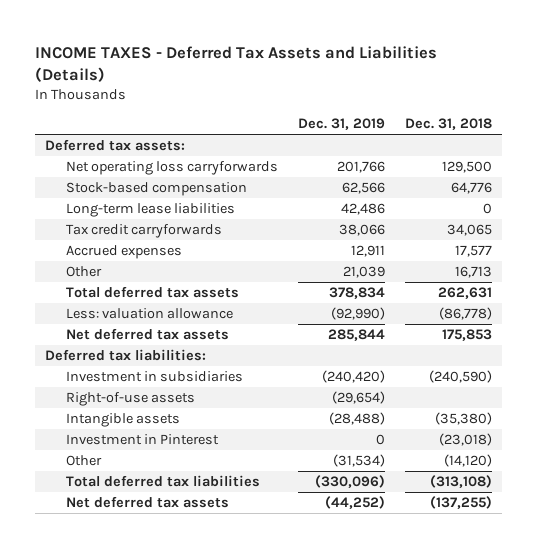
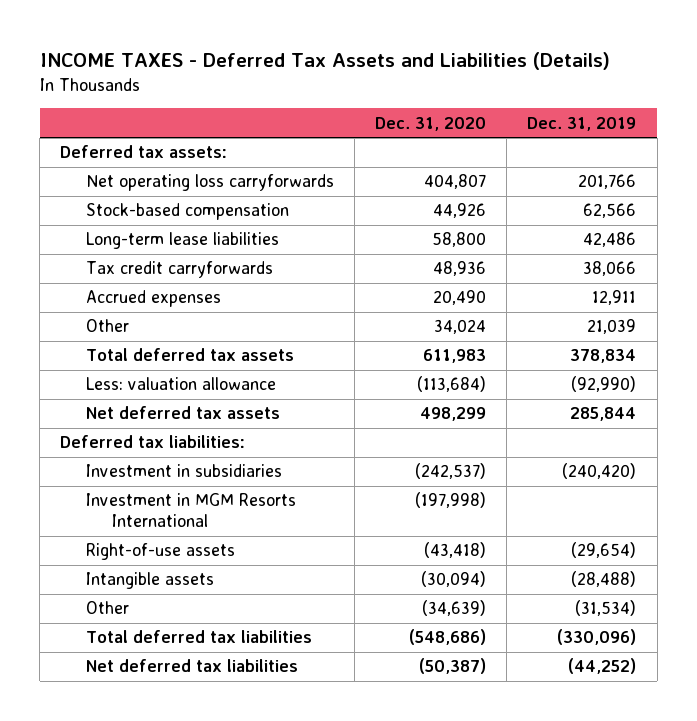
[405,118,493,131] Dec. 31, 2018 -> none
none -> [375,116,487,131] Dec. 31, 2020
none -> [85,493,296,528] Investment in MGM Resorts International
[66,433,220,445] Investment in Pinterest -> none
[66,495,230,508] Net deferred tax assets -> [85,659,298,673] Net deferred tax liabilities

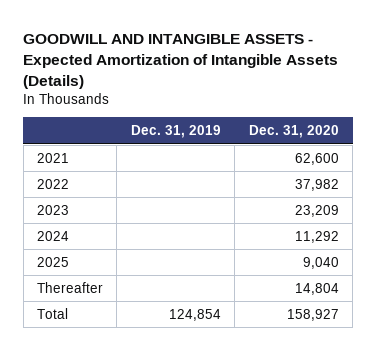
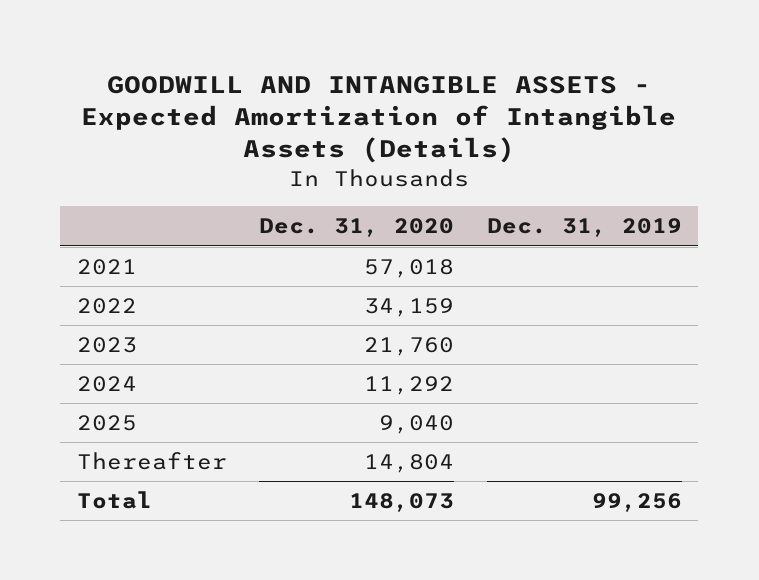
[294,152,339,165] 62,600 -> [364,258,455,278] 57,018
[294,178,339,191] 37,982 -> [364,297,455,317] 34,159
[294,204,339,217] 23,209 -> [364,336,455,356] 21,760
[168,308,221,321] 124,854 -> [591,492,682,512] 99,256
[286,308,339,321] 158,927 -> [349,492,455,512] 148,073

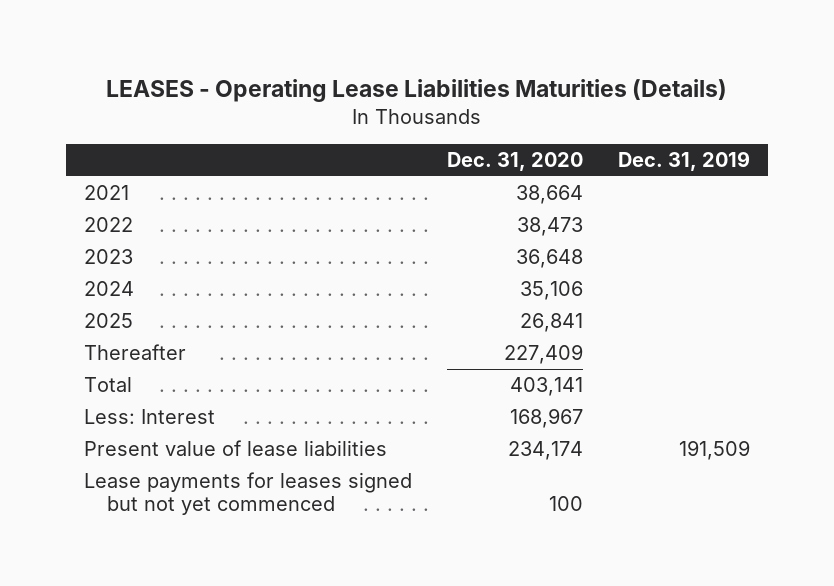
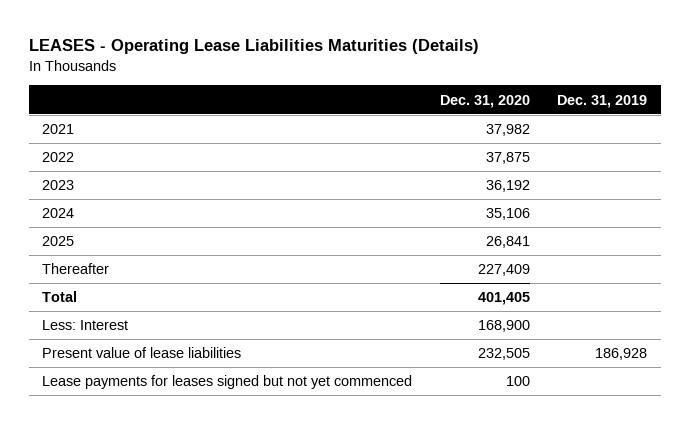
[515,185,583,205] 38,664 -> [485,124,530,137] 37,982
[516,217,583,237] 38,473 -> [485,152,530,165] 37,875
[515,249,583,269] 36,648 -> [485,180,530,193] 36,192
[509,377,583,397] 403,141 -> [477,292,530,306] 401,405
[509,408,583,429] 168,967 -> [477,320,530,333] 168,900
[507,441,583,461] 234,174 -> [477,348,530,361] 232,505
[679,440,751,461] 191,509 -> [595,348,648,361] 186,928

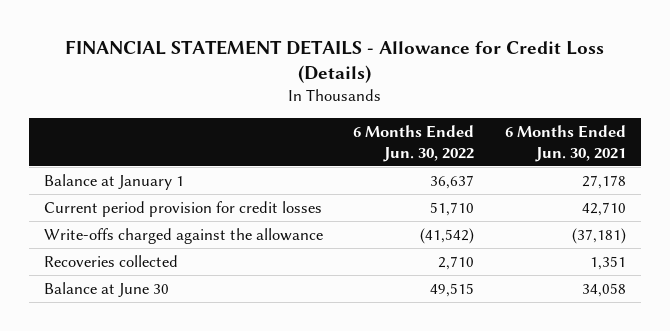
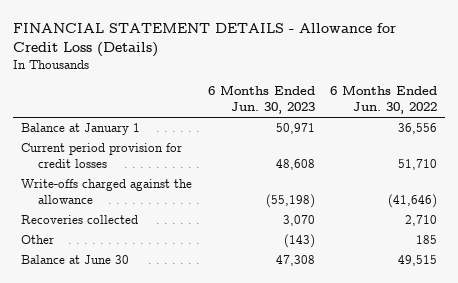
[504,124,626,162] 6 Months Ended Jun. 30, 2021 -> none
none -> [207,85,315,115] 6 Months Ended Jun. 30, 2023
[430,175,475,190] 36,637 -> [397,123,437,135] 36,556
[420,228,475,245] (41,542) -> [387,194,437,209] (41,646)
none -> [21,235,55,245] Other

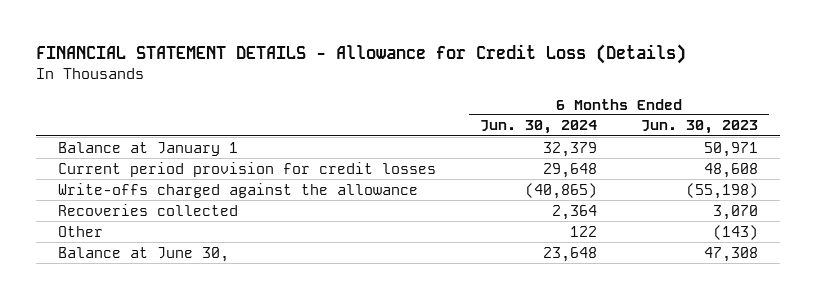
[329,85,437,115] 6 Months Ended Jun. 30, 2022 -> none
none -> [479,120,597,135] Jun. 30, 2024
[21,255,130,265] Balance at June 30 -> [58,246,230,262] Balance at June 30,

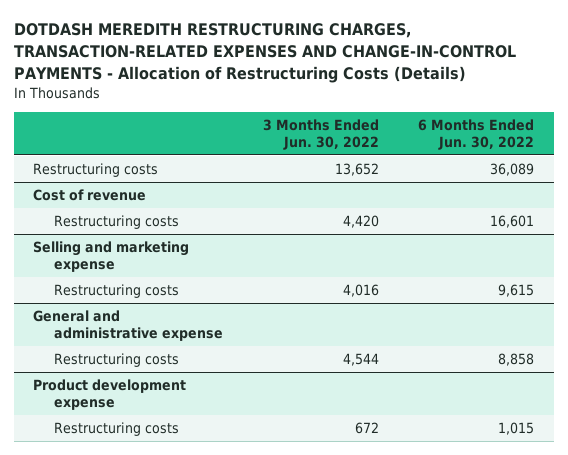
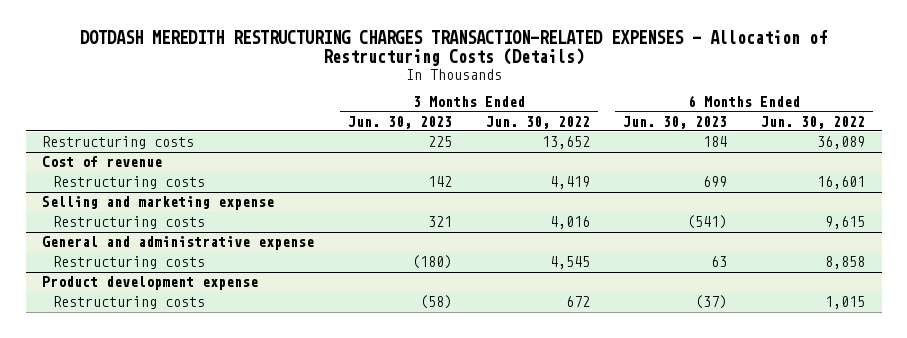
[13,23,516,83] DOTDASH MEREDITH RESTRUCTURING CHARGES, TRANSACTION-RELATED EXPENSES AND CHANGE-IN-CONTROL PAYMENTS - Allocation of Restructuring Costs (Details) -> [79,30,827,67] DOTDASH MEREDITH RESTRUCTURING CHARGES TRANSACTION-RELATED EXPENSES - Allocation of Restructuring Costs (Details)
none -> [348,115,453,129] Jun. 30, 2023
none -> [623,115,728,129] Jun. 30, 2023
[342,215,379,229] 4,420 -> [549,176,590,190] 4,419
[342,353,379,367] 4,544 -> [549,256,590,270] 4,545

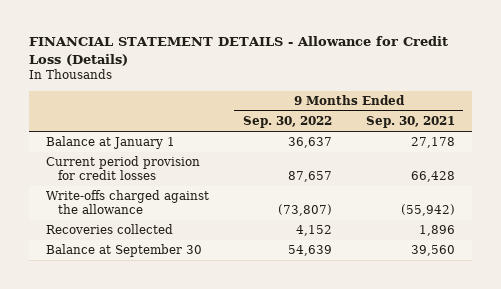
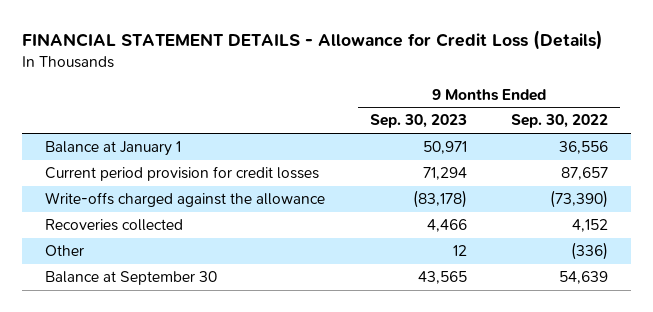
[365,116,455,129] Sep. 30, 2021 -> none
none -> [369,114,467,129] Sep. 30, 2023
[287,137,332,149] 36,637 -> [559,140,609,154] 36,556
[277,203,332,216] (73,807) -> [550,189,609,208] (73,390)
none -> [44,244,84,256] Other

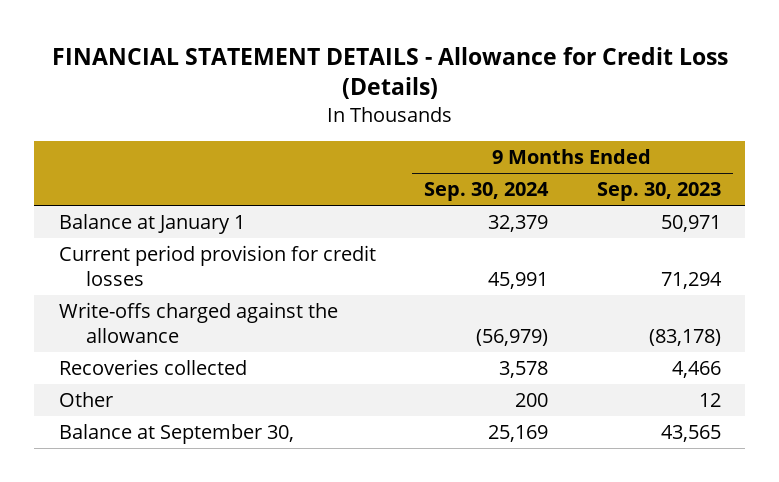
[511,114,609,129] Sep. 30, 2022 -> none
none -> [424,182,550,202] Sep. 30, 2024
[44,270,217,285] Balance at September 30 -> [58,423,294,444] Balance at September 30,

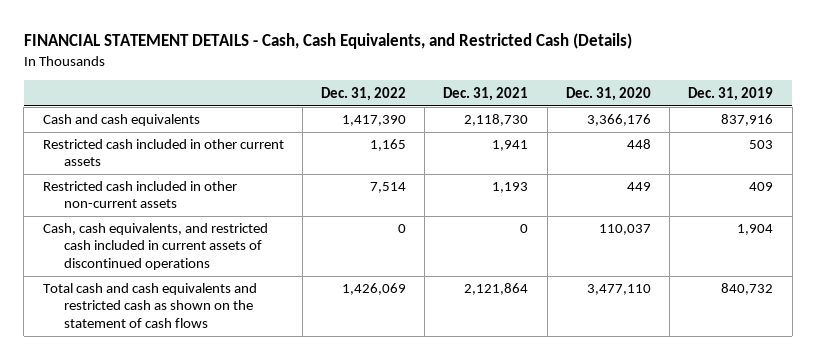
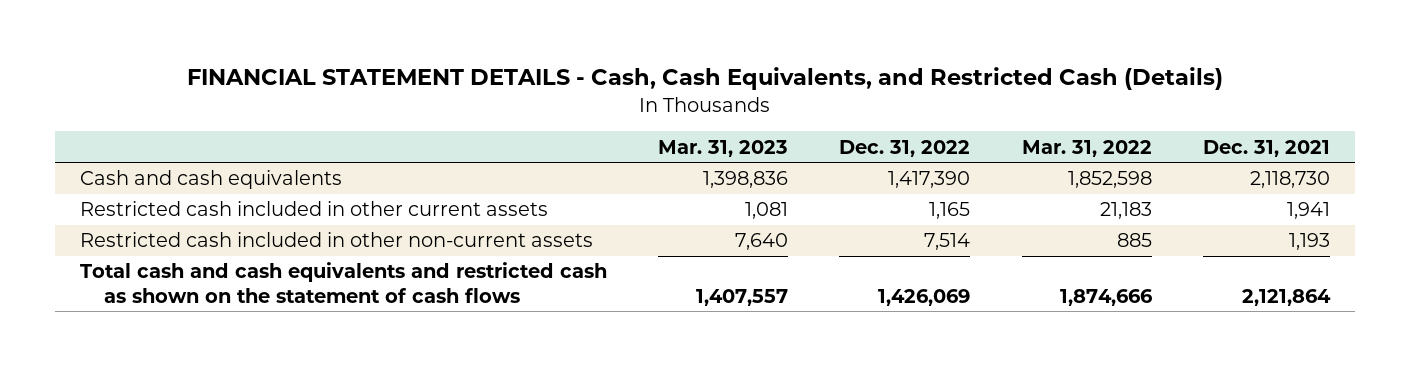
[565,86,651,101] Dec. 31, 2020 -> none
[688,86,774,101] Dec. 31, 2019 -> none
none -> [658,139,789,157] Mar. 31, 2023
none -> [1021,139,1152,157] Mar. 31, 2022
[42,223,268,270] Cash, cash equivalents, and restricted cash included in current assets of discontinued operations -> none

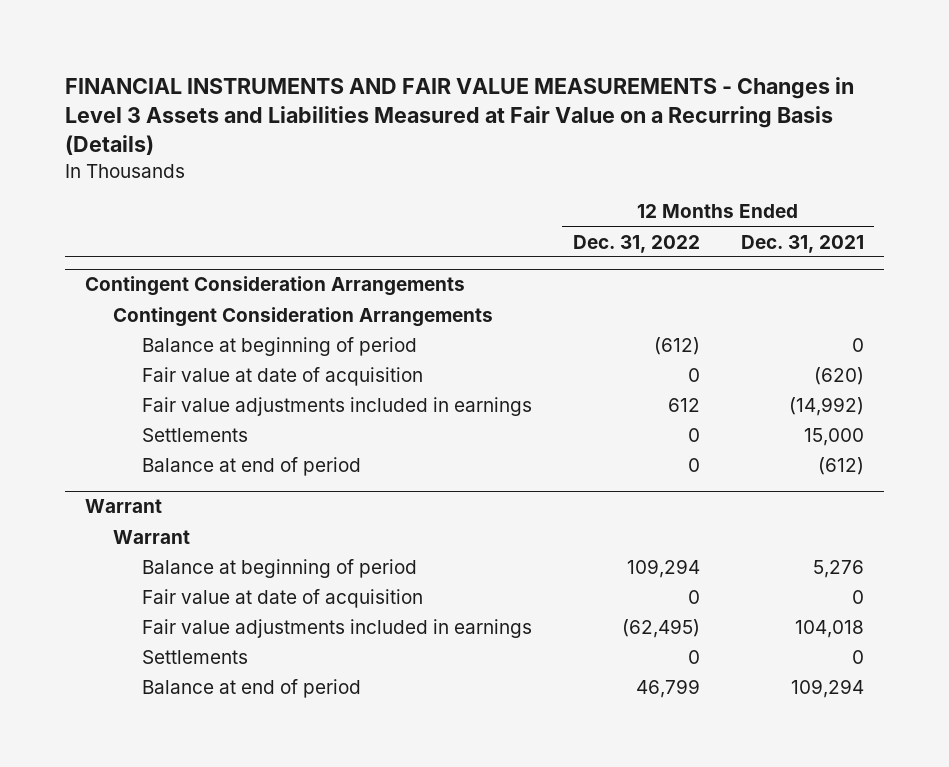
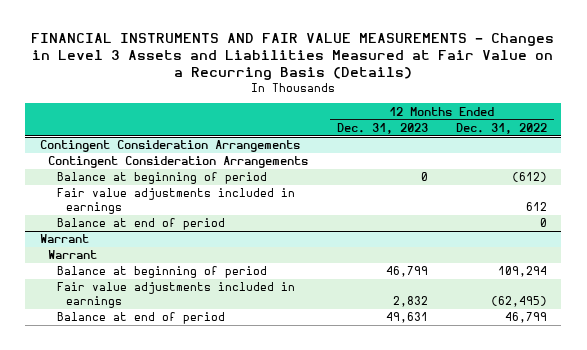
[740,234,864,253] Dec. 31, 2021 -> none
none -> [336,122,428,134] Dec. 31, 2023
[141,366,423,386] Fair value at date of acquisition -> none
[141,427,248,442] Settlements -> none
[141,588,423,608] Fair value at date of acquisition -> none
[141,649,248,664] Settlements -> none

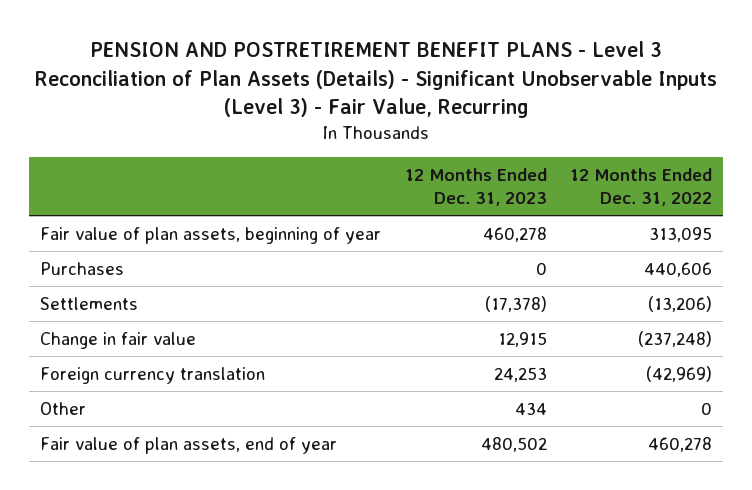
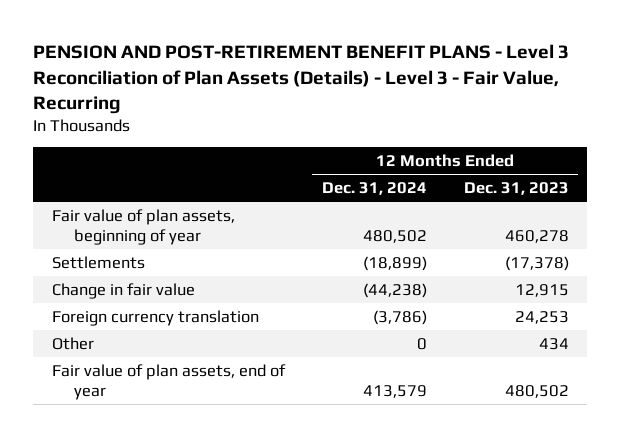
[35,41,718,119] PENSION AND POSTRETIREMENT BENEFIT PLANS - Level 3 Reconciliation of Plan Assets (Details) - Significant Unobservable Inputs (Level 3) - Fair Value, Recurring -> [33,44,570,114] PENSION AND POST-RETIREMENT BENEFIT PLANS - Level 3 Reconciliation of Plan Assets (Details) - Level 3 - Fair Value, Recurring
[569,167,712,207] 12 Months Ended Dec. 31, 2022 -> none
none -> [321,181,427,195] Dec. 31, 2024
[40,261,125,275] Purchases -> none

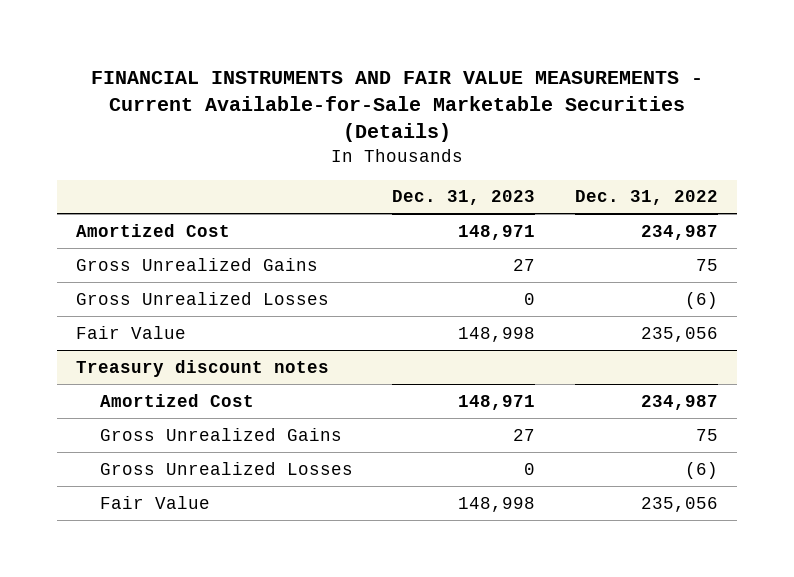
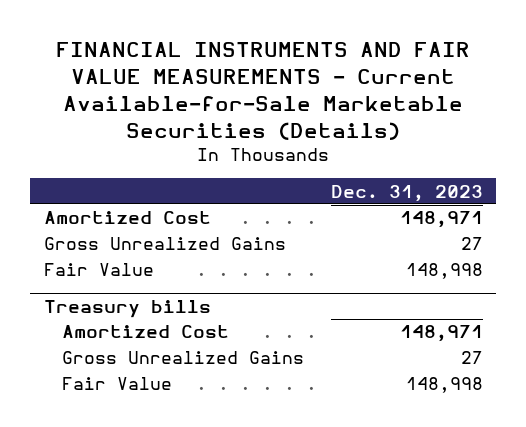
[574,190,718,206] Dec. 31, 2022 -> none
[76,291,330,305] Gross Unrealized Losses -> none
[76,359,330,377] Treasury discount notes -> [43,299,211,318] Treasury bills
[100,461,354,475] Gross Unrealized Losses -> none

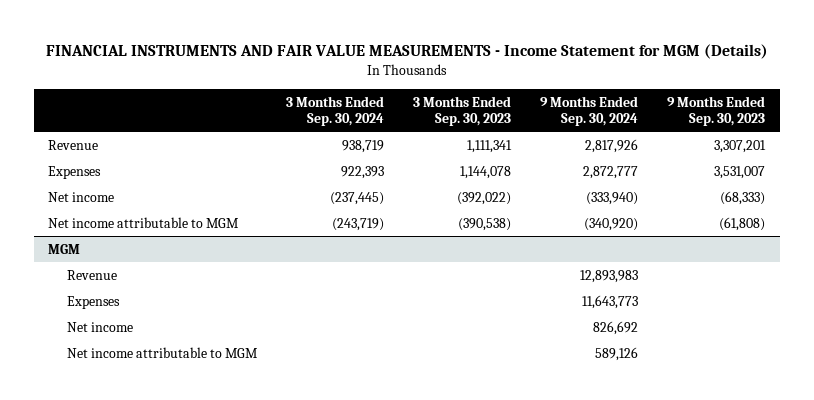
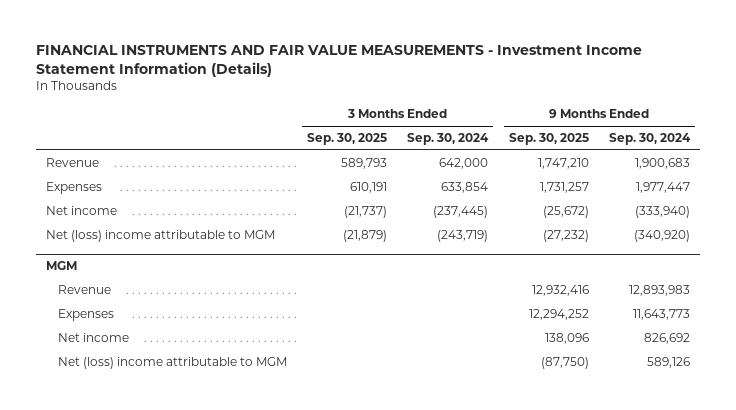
[45,43,768,59] FINANCIAL INSTRUMENTS AND FAIR VALUE MEASUREMENTS - Income Statement for MGM (Details) -> [36,44,643,77] FINANCIAL INSTRUMENTS AND FAIR VALUE MEASUREMENTS - Investment Income Statement Information (Details)
[413,95,512,127] 3 Months Ended Sep. 30, 2023 -> none
[667,95,766,127] 9 Months Ended Sep. 30, 2023 -> none
none -> [307,133,388,146] Sep. 30, 2025
none -> [508,133,589,146] Sep. 30, 2025
[342,139,385,153] 938,719 -> [439,158,489,170] 642,000
[585,138,639,153] 2,817,926 -> [634,158,690,170] 1,900,683
[341,165,385,179] 922,393 -> [441,182,489,194] 633,854
[583,165,639,179] 2,872,777 -> [635,182,690,194] 1,977,447
[48,216,240,228] Net income attributable to MGM -> [46,230,276,243] Net (loss) income attributable to MGM
[67,346,259,358] Net income attributable to MGM -> [58,357,288,370] Net (loss) income attributable to MGM

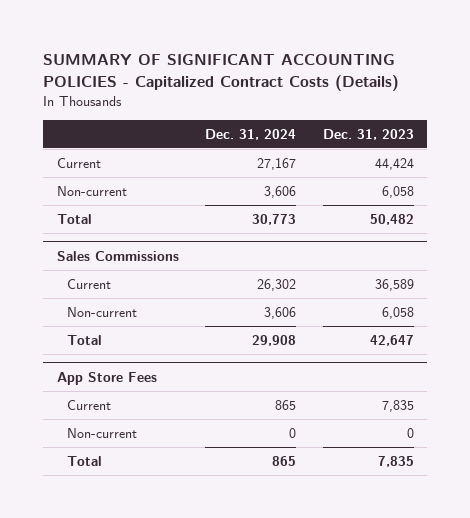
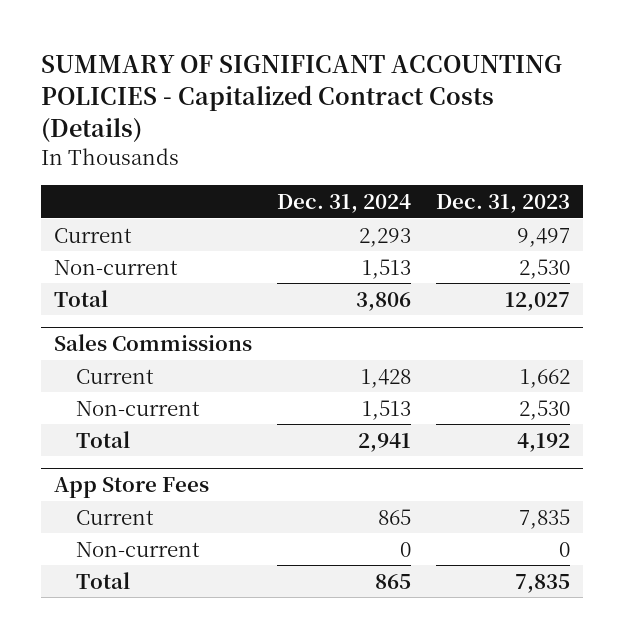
[257,158,297,171] 27,167 -> [359,227,412,247] 2,293
[374,158,414,171] 44,424 -> [517,227,571,247] 9,497
[264,186,297,199] 3,606 -> [362,258,412,279] 1,513
[381,186,414,199] 6,058 -> [519,258,571,279] 2,530
[252,214,297,226] 30,773 -> [356,291,412,311] 3,806
[369,214,414,226] 50,482 -> [505,291,571,311] 12,027
[257,279,297,292] 26,302 -> [361,368,412,388] 1,428
[374,279,414,292] 36,589 -> [520,368,571,388] 1,662
[264,307,297,320] 3,606 -> [362,399,412,420] 1,513
[381,307,414,320] 6,058 -> [519,399,571,420] 2,530
[252,335,297,347] 29,908 -> [358,432,412,452] 2,941
[369,335,414,347] 42,647 -> [517,432,571,452] 4,192

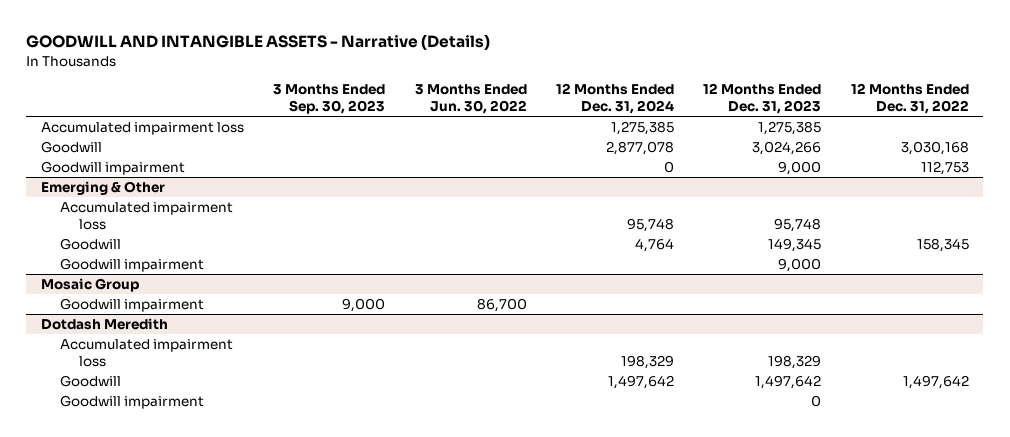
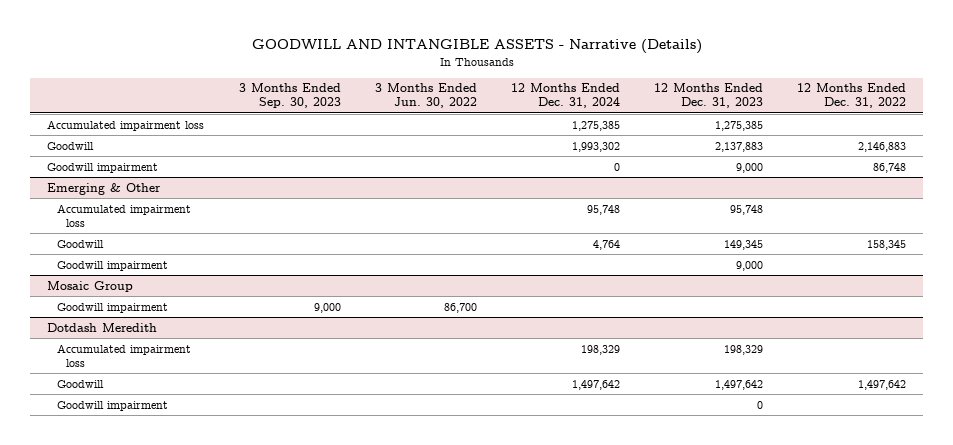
[606,141,675,156] 2,877,078 -> [571,141,620,152] 1,993,302
[752,141,822,156] 3,024,266 -> [714,141,763,152] 2,137,883
[900,141,969,156] 3,030,168 -> [857,141,906,152] 2,146,883
[920,161,969,176] 112,753 -> [872,162,906,173] 86,748

